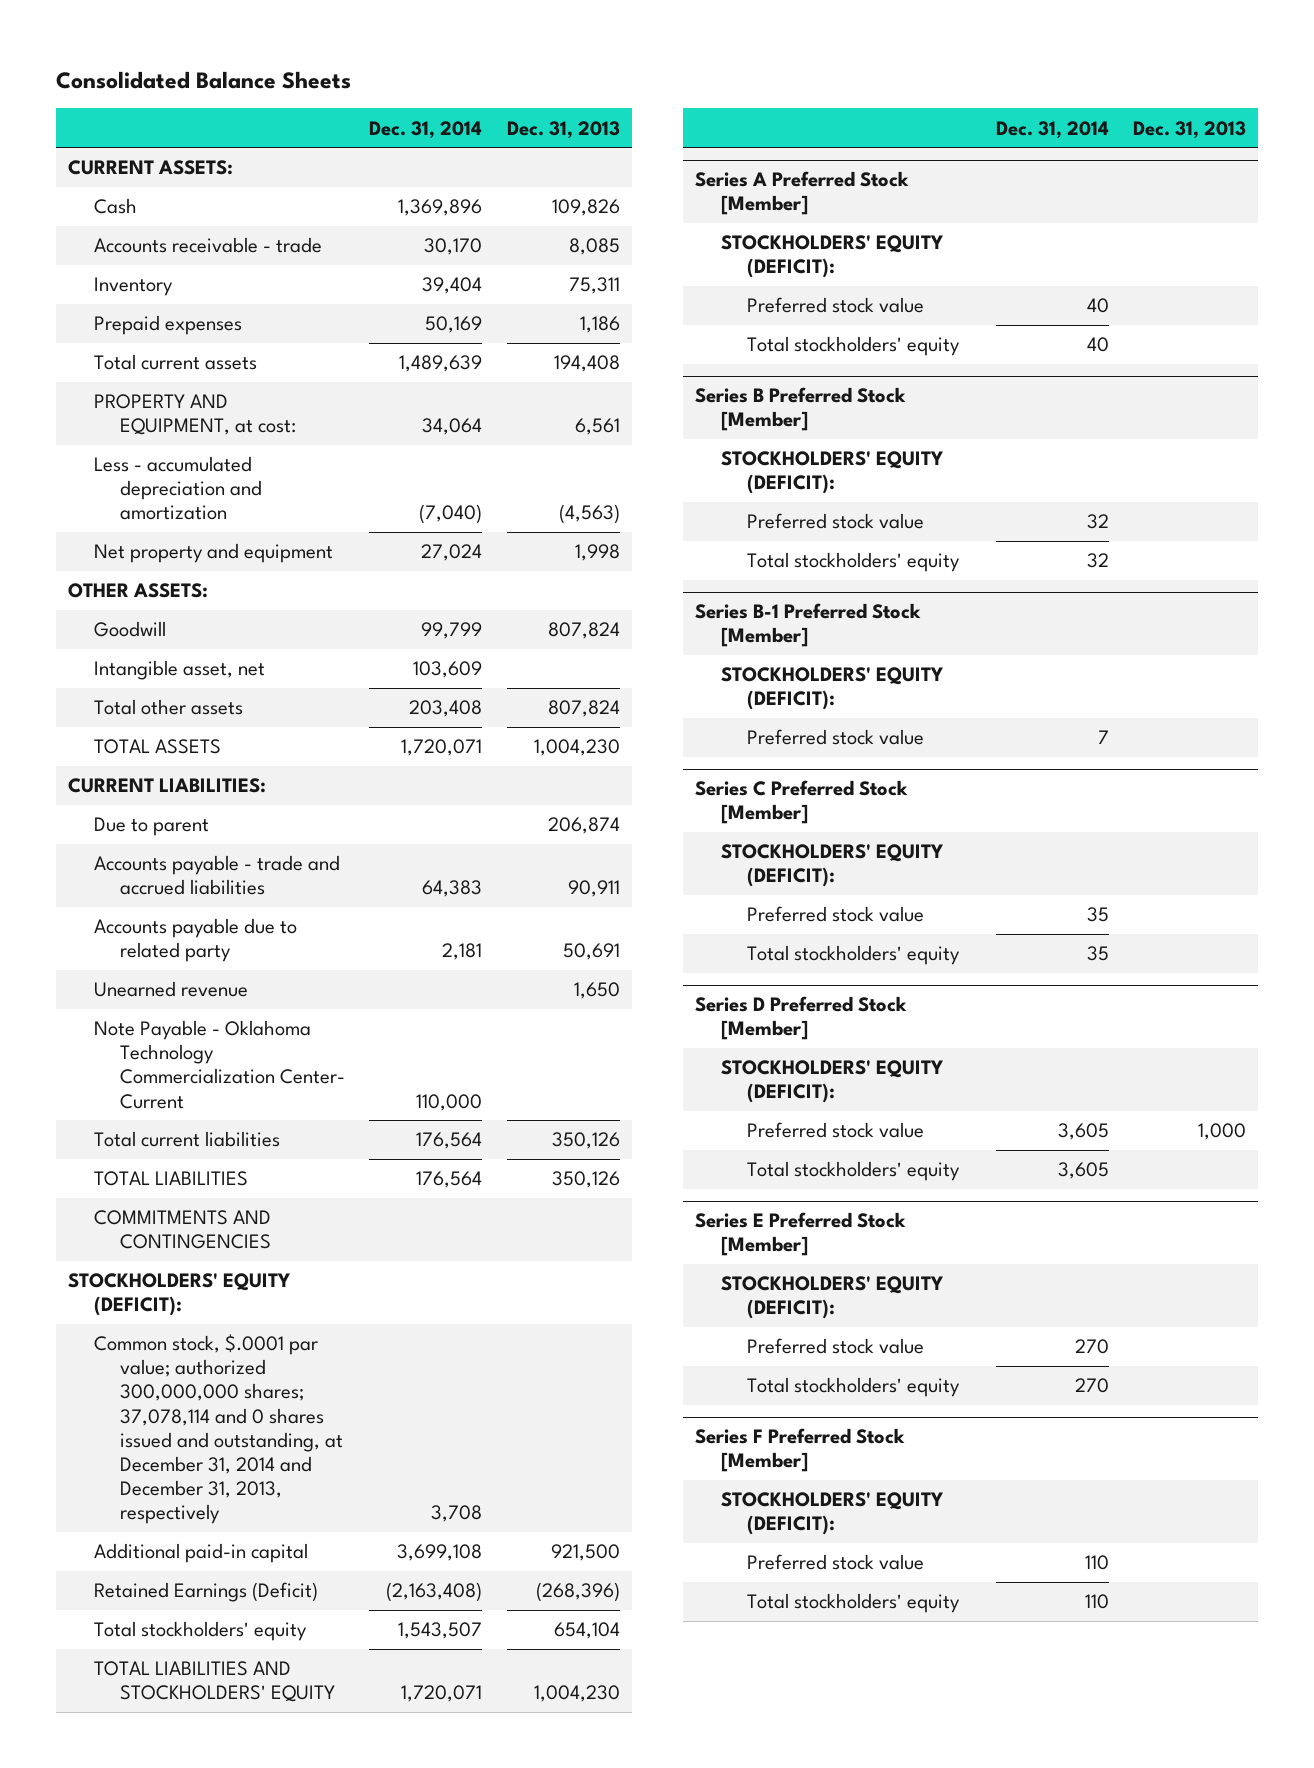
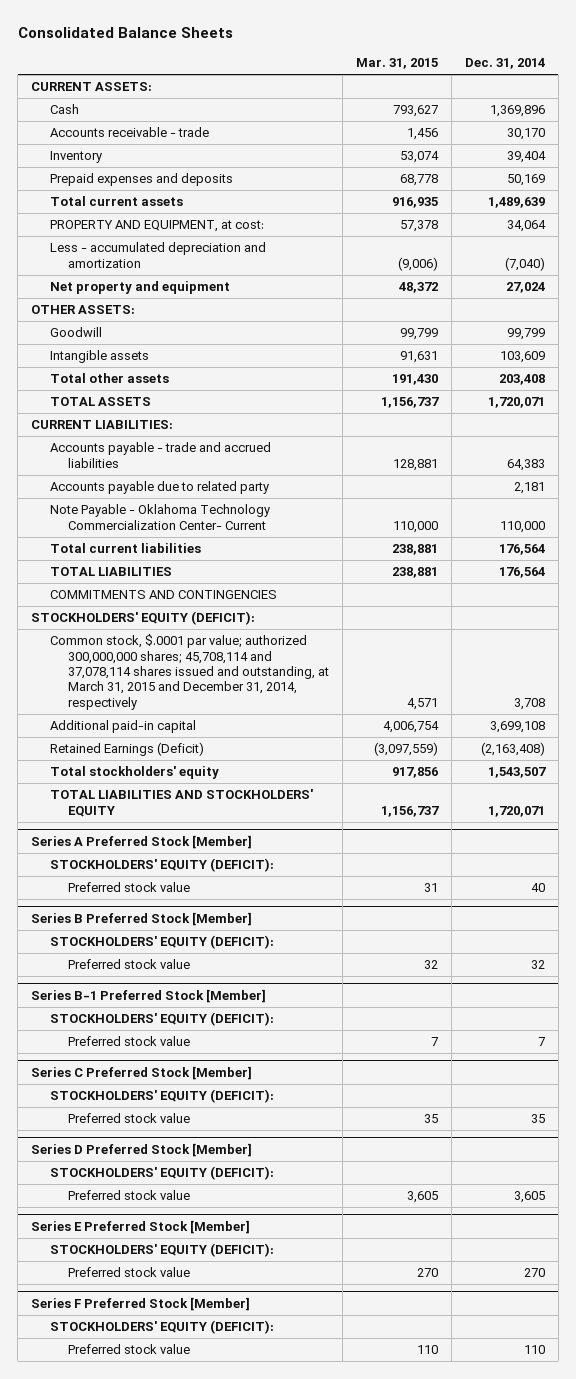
[506,120,620,139] Dec. 31, 2013 -> none
none -> [355,57,438,69] Mar. 31, 2015
[94,315,243,336] Prepaid expenses -> [49,173,233,187] Prepaid expenses and deposits
[94,660,266,681] Intangible asset, net -> [49,350,149,364] Intangible assets
[94,817,210,837] Due to parent -> none
[94,981,249,998] Unearned revenue -> none
[94,1334,344,1524] Common stock, $.0001 par value; authorized 300,000,000 shares; 37,078,114 and 0 shares issued and outstanding, at December 31, 2014 and December 31, 2013, respectively -> [49,634,329,710] Common stock, $.0001 par value; authorized 300,000,000 shares; 45,708,114 and 37,078,114 shares issued and outstanding, at March 31, 2015 and December 31, 2014, respectively
[746,336,960,357] Total stockholders' equity -> none
[746,552,960,573] Total stockholders' equity -> none
[746,945,960,966] Total stockholders' equity -> none
[746,1161,960,1182] Total stockholders' equity -> none
[746,1377,960,1398] Total stockholders' equity -> none
[746,1593,960,1614] Total stockholders' equity -> none

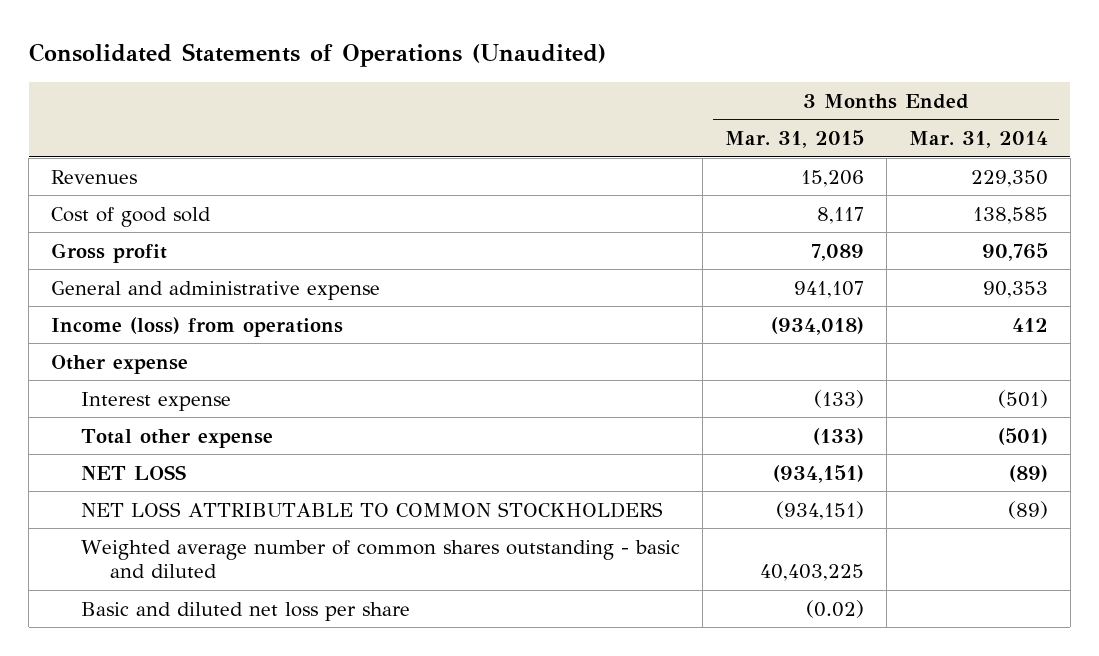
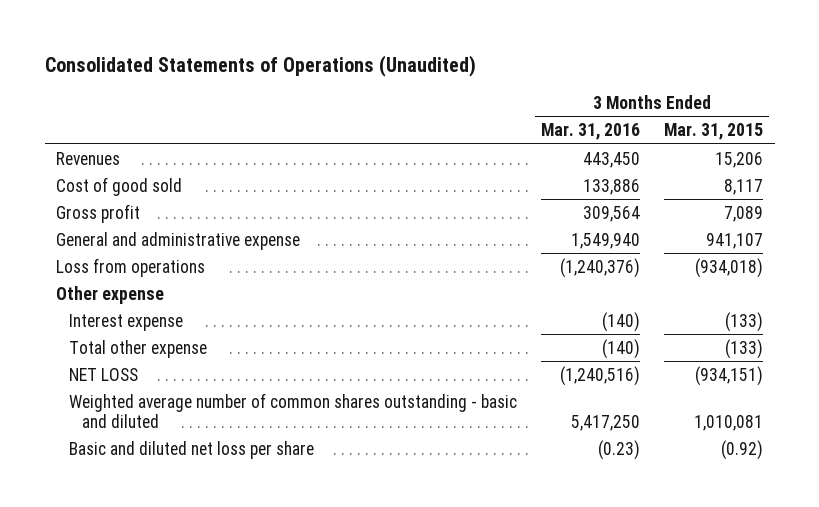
[908,131,1048,149] Mar. 31, 2014 -> none
none -> [541,123,641,141] Mar. 31, 2016
[51,316,344,337] Income (loss) from operations -> [56,257,206,277] Loss from operations
[80,501,663,518] NET LOSS ATTRIBUTABLE TO COMMON STOCKHOLDERS -> none
[759,564,864,582] 40,403,225 -> [693,415,763,432] 1,010,081
[805,599,864,618] (0.02) -> [720,439,763,460] (0.92)

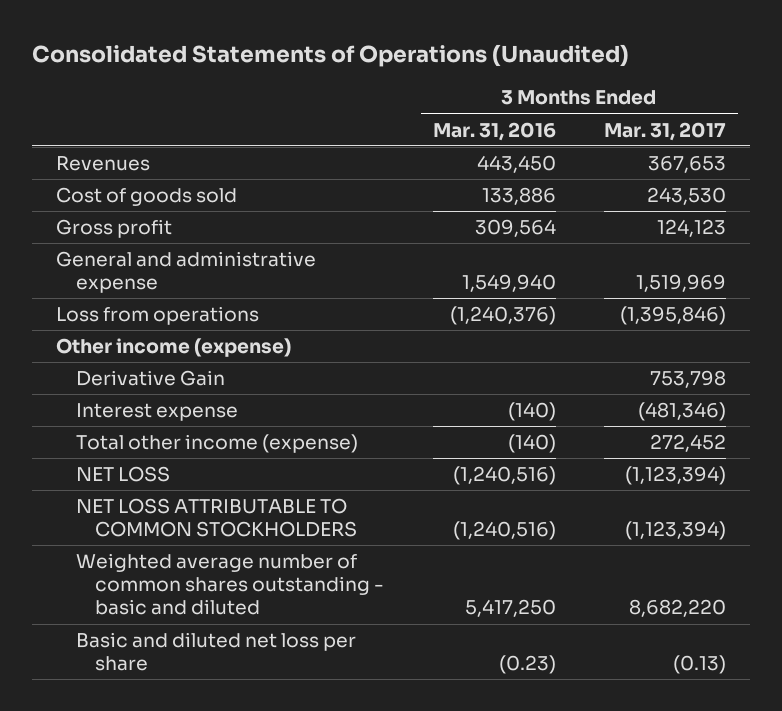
[663,123,763,141] Mar. 31, 2015 -> none
none -> [603,121,726,141] Mar. 31, 2017
[56,176,183,196] Cost of good sold -> [56,187,238,207] Cost of goods sold
[56,285,165,304] Other expense -> [56,338,292,358] Other income (expense)
none -> [75,370,225,387] Derivative Gain
[69,339,208,358] Total other expense -> [75,434,358,454] Total other income (expense)
none -> [75,498,358,538] NET LOSS ATTRIBUTABLE TO COMMON STOCKHOLDERS

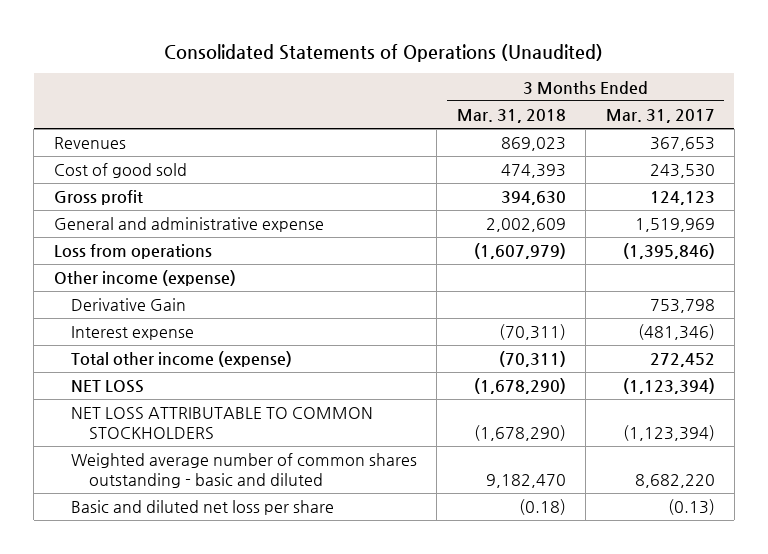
[432,121,556,141] Mar. 31, 2016 -> none
none -> [456,108,566,123] Mar. 31, 2018
[56,187,238,207] Cost of goods sold -> [53,163,187,179] Cost of good sold

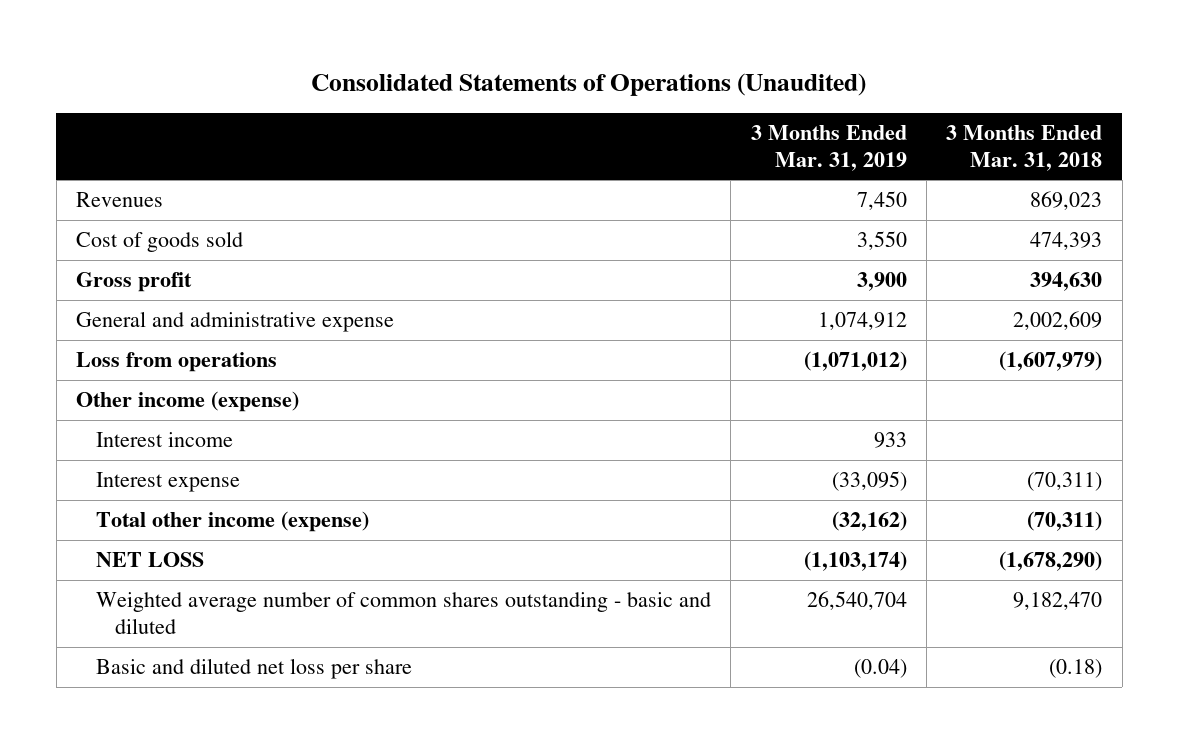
[605,108,715,123] Mar. 31, 2017 -> none
none -> [750,125,907,171] 3 Months Ended Mar. 31, 2019
[53,163,187,179] Cost of good sold -> [76,231,244,253] Cost of goods sold
[71,298,187,312] Derivative Gain -> none
none -> [95,432,233,448] Interest income
[71,407,374,439] NET LOSS ATTRIBUTABLE TO COMMON STOCKHOLDERS -> none

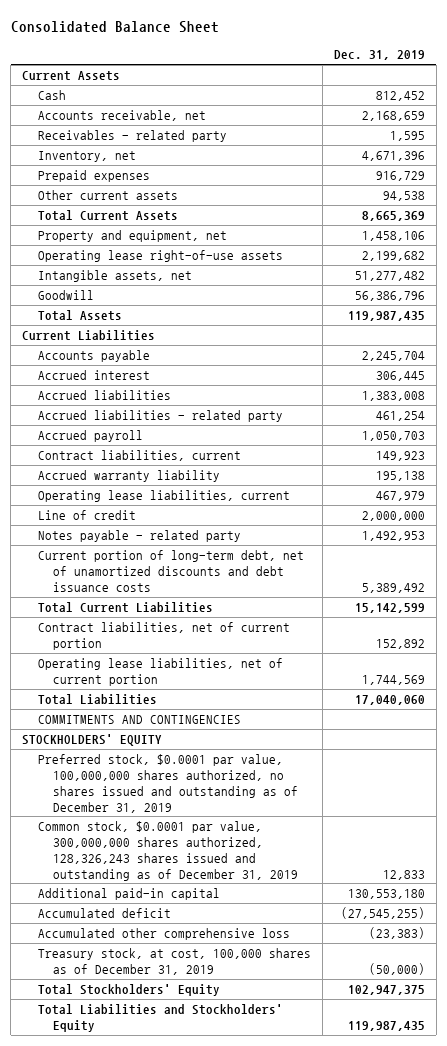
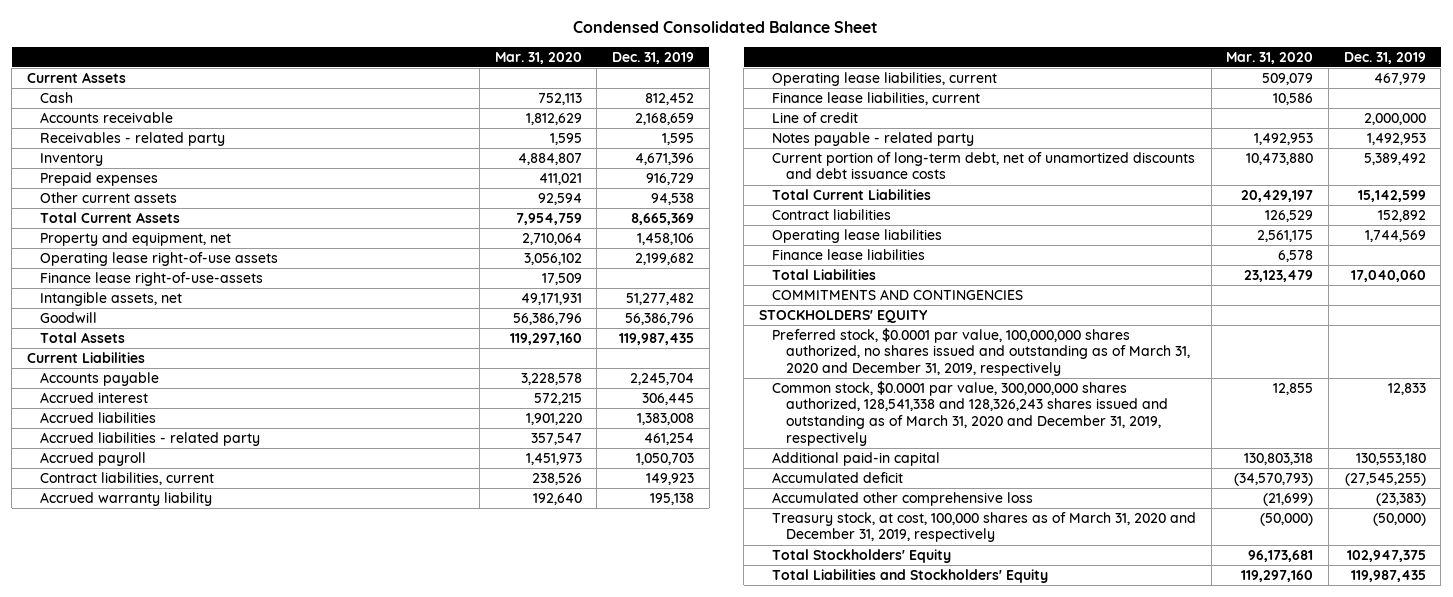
[10,20,219,33] Consolidated Balance Sheet -> [573,21,879,34] Condensed Consolidated Balance Sheet
none -> [494,51,582,64] Mar. 31, 2020
[37,110,206,122] Accounts receivable, net -> [40,111,174,123] Accounts receivable
[37,151,136,163] Inventory, net -> [40,152,104,166] Inventory
none -> [40,271,264,286] Finance lease right-of-use-assets
none -> [772,91,981,105] Finance lease liabilities, current
[37,622,290,651] Contract liabilities, net of current portion -> [772,208,892,220] Contract liabilities
[37,658,283,687] Operating lease liabilities, net of current portion -> [772,228,943,243] Operating lease liabilities
none -> [772,248,926,260] Finance lease liabilities
[37,754,299,813] Preferred stock, $0.0001 par value, 100,000,000 shares authorized, no shares issued and outstanding as of December 31, 2019 -> [772,327,1190,377] Preferred stock, $0.0001 par value, 100,000,000 shares authorized, no shares issued and outstanding as of March 31, 2020 and December 31, 2019, respectively
[37,821,299,881] Common stock, $0.0001 par value, 300,000,000 shares authorized, 128,326,243 shares issued and outstanding as of December 31, 2019 -> [772,380,1168,446] Common stock, $0.0001 par value, 300,000,000 shares authorized, 128,541,338 and 128,326,243 shares issued and outstanding as of March 31, 2020 and December 31, 2019, respectively
[37,948,311,976] Treasury stock, at cost, 100,000 shares as of December 31, 2019 -> [772,511,1197,543] Treasury stock, at cost, 100,000 shares as of March 31, 2020 and December 31, 2019, respectively

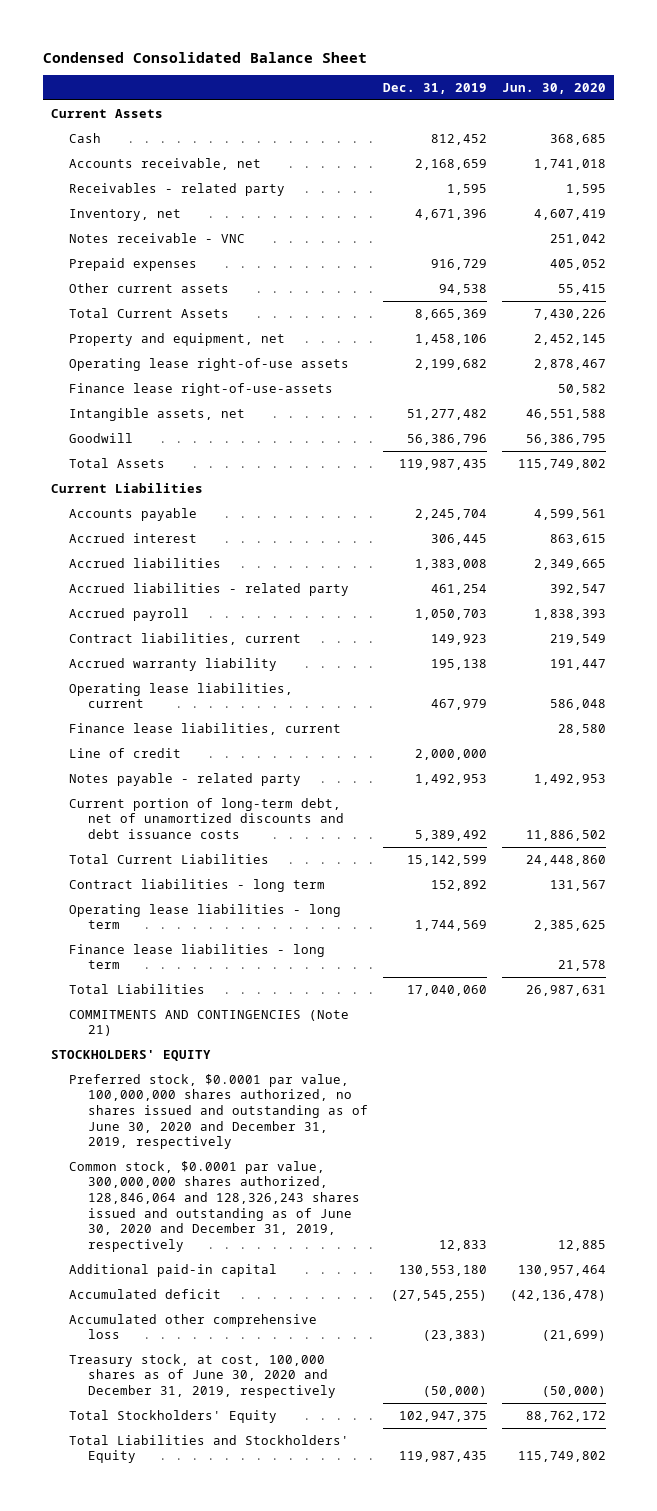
[494,51,582,64] Mar. 31, 2020 -> none
none -> [502,83,607,95] Jun. 30, 2020
[40,111,174,123] Accounts receivable -> [69,157,262,170] Accounts receivable, net
[40,152,104,166] Inventory -> [69,208,182,221] Inventory, net
none -> [69,232,246,243] Notes receivable - VNC
[772,208,892,220] Contract liabilities -> [69,878,326,892] Contract liabilities - long term
[772,228,943,243] Operating lease liabilities -> [69,903,342,930] Operating lease liabilities - long term
[772,248,926,260] Finance lease liabilities -> [69,943,326,970] Finance lease liabilities - long term
[772,288,1024,300] COMMITMENTS AND CONTINGENCIES -> [69,1009,350,1037] COMMITMENTS AND CONTINGENCIES (Note 21)
[772,327,1190,377] Preferred stock, $0.0001 par value, 100,000,000 shares authorized, no shares issued and outstanding as of March 31, 2020 and December 31, 2019, respectively -> [69,1073,368,1150] Preferred stock, $0.0001 par value, 100,000,000 shares authorized, no shares issued and outstanding as of June 30, 2020 and December 31, 2019, respectively
[772,380,1168,446] Common stock, $0.0001 par value, 300,000,000 shares authorized, 128,541,338 and 128,326,243 shares issued and outstanding as of March 31, 2020 and December 31, 2019, respectively -> [69,1160,360,1252] Common stock, $0.0001 par value, 300,000,000 shares authorized, 128,846,064 and 128,326,243 shares issued and outstanding as of June 30, 2020 and December 31, 2019, respectively
[772,511,1197,543] Treasury stock, at cost, 100,000 shares as of March 31, 2020 and December 31, 2019, respectively -> [69,1353,336,1399] Treasury stock, at cost, 100,000 shares as of June 30, 2020 and December 31, 2019, respectively

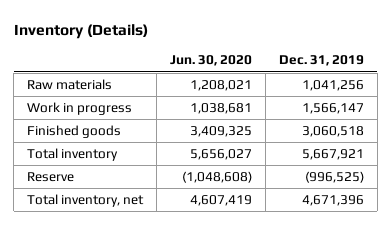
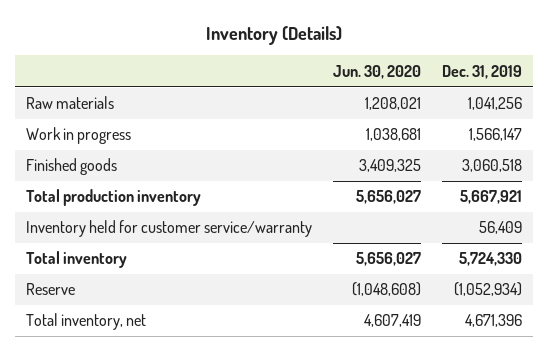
none -> [25,189,201,207] Total production inventory
none -> [25,220,312,238] Inventory held for customer service/warranty
[301,149,364,161] 5,667,921 -> [459,252,523,267] 5,724,330
[304,171,364,184] (996,525) -> [454,282,523,297] (1,052,934)

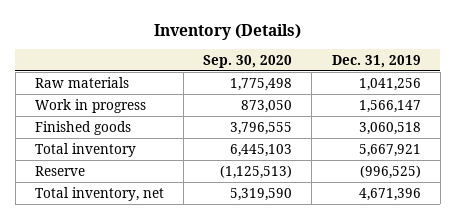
[332,64,421,79] Jun. 30, 2020 -> none
none -> [203,54,293,68] Sep. 30, 2020
[25,220,312,238] Inventory held for customer service/warranty -> none
[25,251,127,269] Total inventory -> none
[25,189,201,207] Total production inventory -> [34,142,136,157] Total inventory
[454,282,523,297] (1,052,934) -> [359,164,421,179] (996,525)

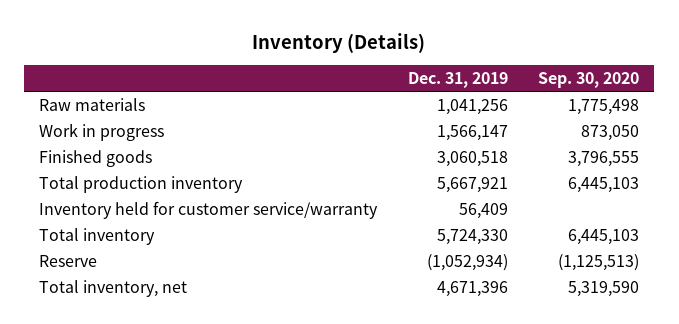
none -> [39,176,244,194] Total production inventory
none -> [39,201,379,220] Inventory held for customer service/warranty
[358,143,421,157] 5,667,921 -> [436,229,508,246] 5,724,330
[359,164,421,179] (996,525) -> [426,254,508,272] (1,052,934)

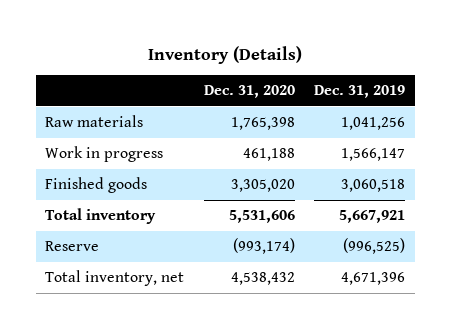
[538,71,640,88] Sep. 30, 2020 -> none
none -> [203,85,295,99] Dec. 31, 2020
[39,176,244,194] Total production inventory -> none
[39,201,379,220] Inventory held for customer service/warranty -> none
[436,229,508,246] 5,724,330 -> [339,210,406,224] 5,667,921
[426,254,508,272] (1,052,934) -> [343,238,406,255] (996,525)

